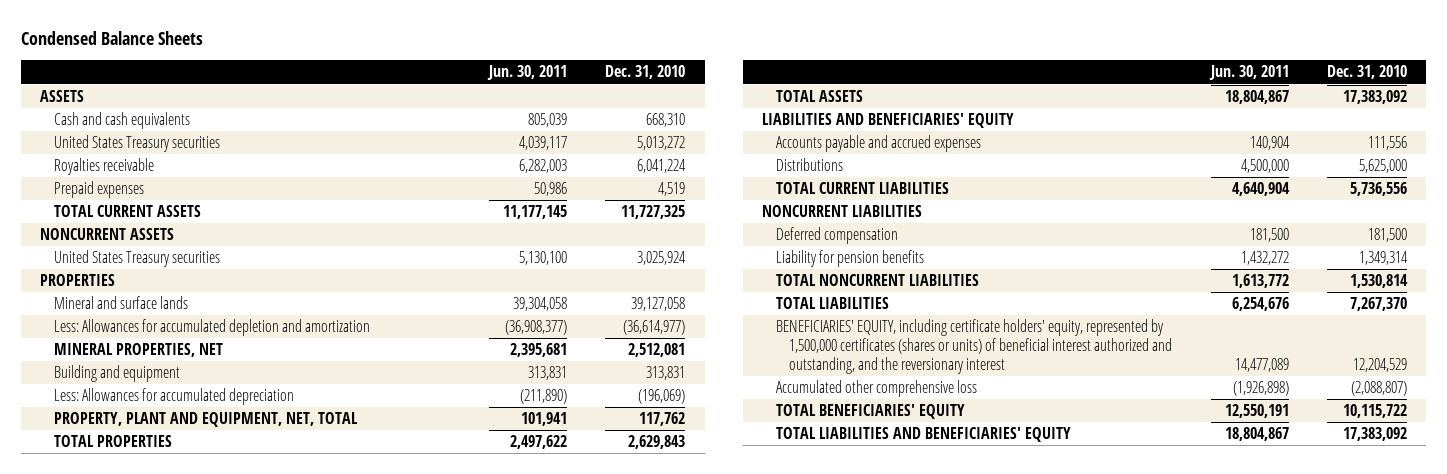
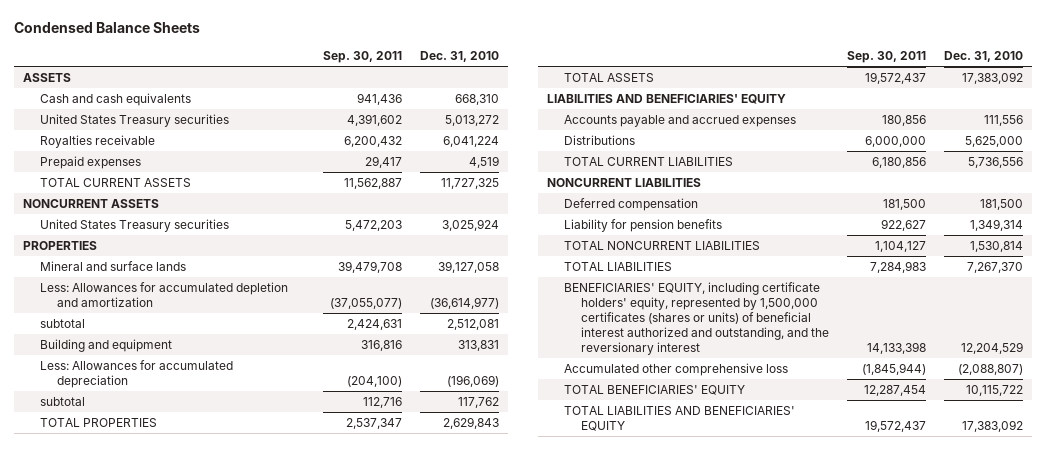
[486,65,567,81] Jun. 30, 2011 -> none
none -> [323,51,403,64] Sep. 30, 2011
[53,343,223,358] MINERAL PROPERTIES, NET -> [40,319,86,329] subtotal
[53,412,358,428] PROPERTY, PLANT AND EQUIPMENT, NET, TOTAL -> [40,397,86,407] subtotal

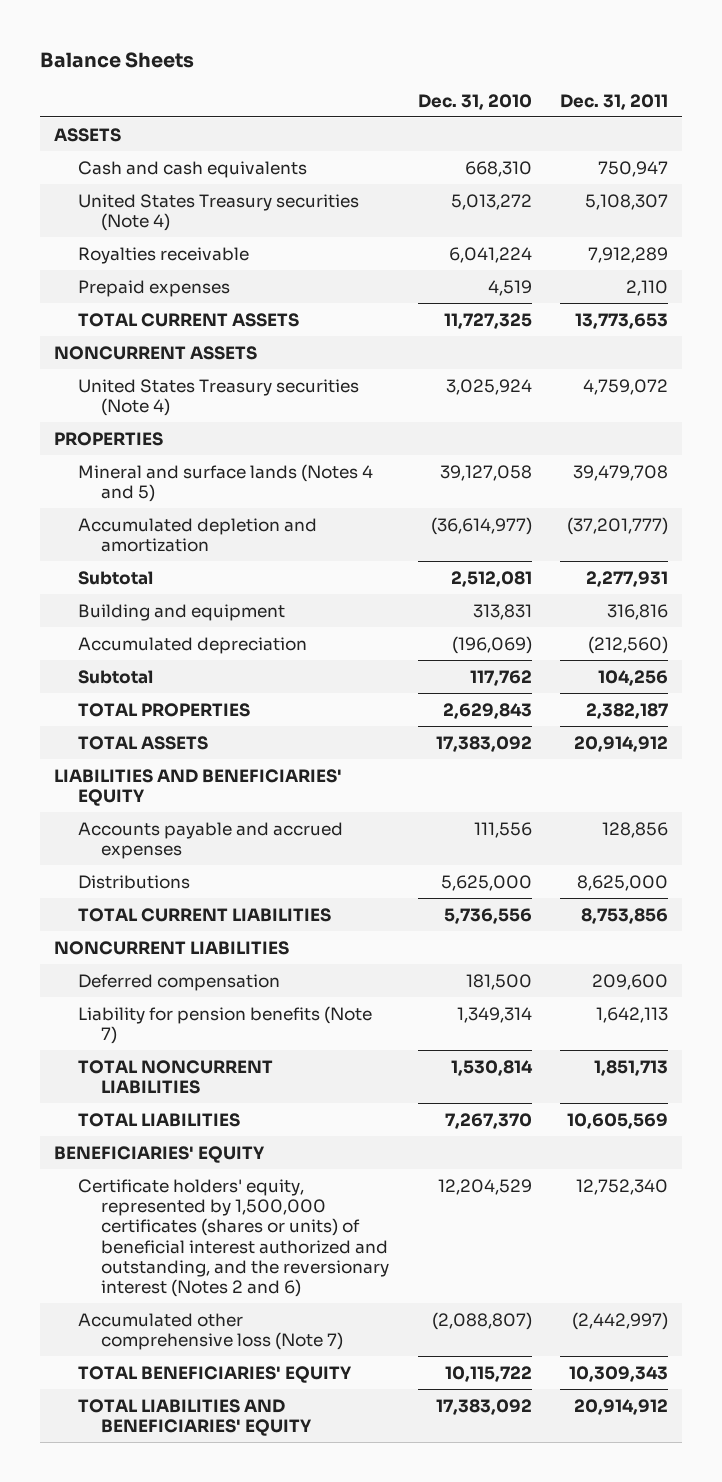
[14,21,201,33] Condensed Balance Sheets -> [40,51,195,68] Balance Sheets
[323,51,403,64] Sep. 30, 2011 -> none
none -> [559,93,668,110] Dec. 31, 2011
[40,114,230,128] United States Treasury securities -> [77,193,359,232] United States Treasury securities (Note 4)
[40,219,230,233] United States Treasury securities -> [77,378,359,417] United States Treasury securities (Note 4)
[40,261,187,272] Mineral and surface lands -> [77,463,373,503] Mineral and surface lands (Notes 4 and 5)
[40,282,289,308] Less: Allowances for accumulated depletion and amortization -> [77,517,317,553] Accumulated depletion and amortization
[40,319,86,329] subtotal -> [77,570,153,585] Subtotal
[40,360,234,389] Less: Allowances for accumulated depreciation -> [77,636,307,654] Accumulated depreciation
[40,397,86,407] subtotal -> [77,669,153,684] Subtotal
[563,219,722,233] Liability for pension benefits -> [77,1005,372,1045] Liability for pension benefits (Note 7)
none -> [54,1145,266,1163] BENEFICIARIES' EQUITY
[563,282,830,355] BENEFICIARIES' EQUITY, including certificate holders' equity, represented by 1,500,000 certificates (shares or units) of beneficial interest authorized and outstanding, and the reversionary interest -> [77,1178,390,1297] Certificate holders' equity, represented by 1,500,000 certificates (shares or units) of beneficial interest authorized and outstanding, and the reversionary interest (Notes 2 and 6)
[563,363,788,377] Accumulated other comprehensive loss -> [77,1312,344,1351] Accumulated other comprehensive loss (Note 7)

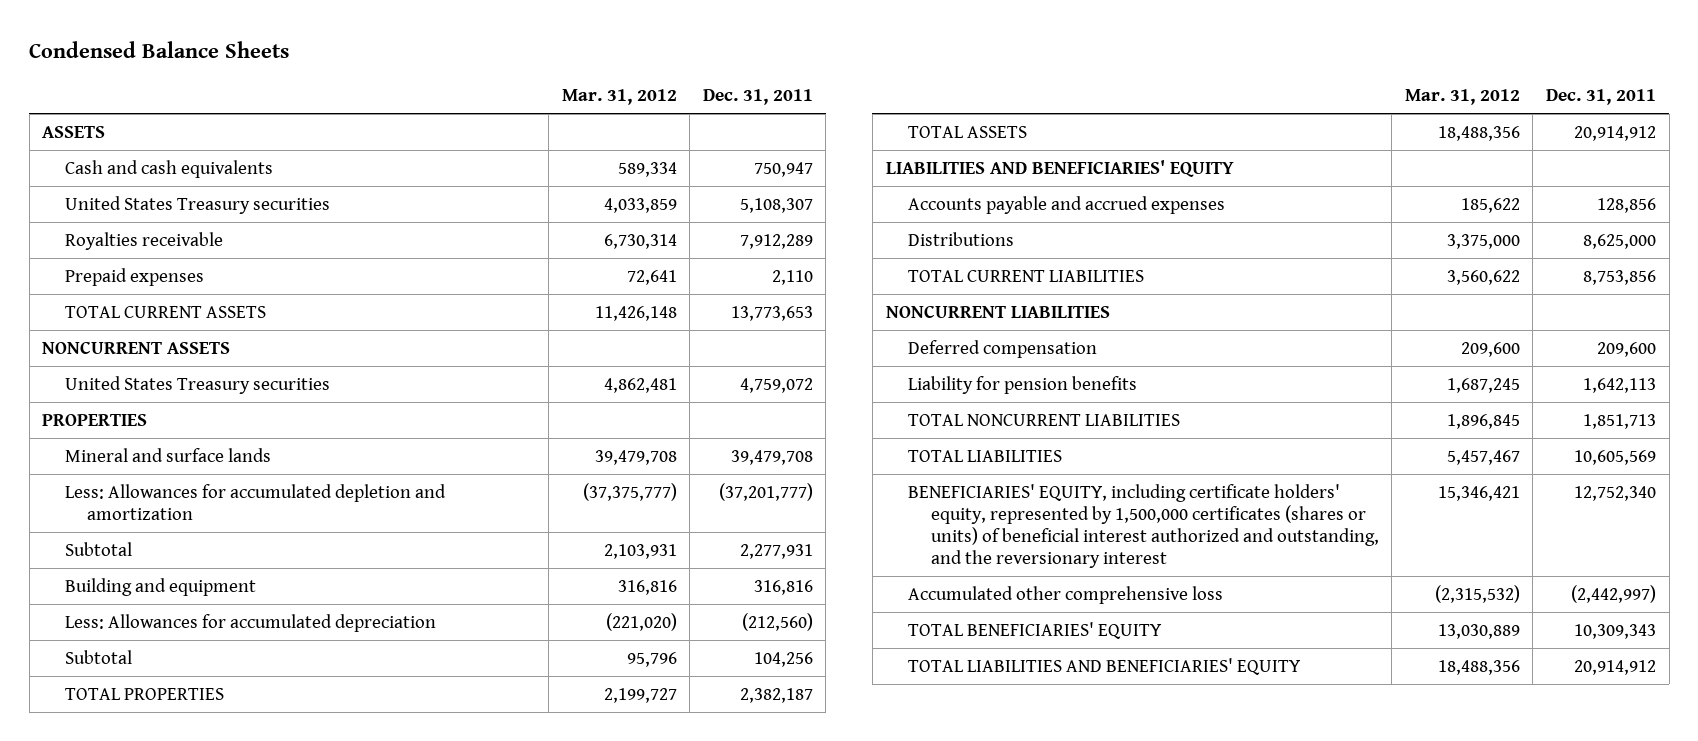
[40,51,195,68] Balance Sheets -> [29,41,290,59] Condensed Balance Sheets
[417,93,532,110] Dec. 31, 2010 -> none
none -> [561,88,677,105] Mar. 31, 2012
[77,193,359,232] United States Treasury securities (Note 4) -> [64,195,330,214] United States Treasury securities
[77,378,359,417] United States Treasury securities (Note 4) -> [64,375,330,394] United States Treasury securities
[77,463,373,503] Mineral and surface lands (Notes 4 and 5) -> [64,447,271,462] Mineral and surface lands
[77,517,317,553] Accumulated depletion and amortization -> [64,483,446,520] Less: Allowances for accumulated depletion and amortization
[77,636,307,654] Accumulated depreciation -> [64,613,436,632] Less: Allowances for accumulated depreciation
[77,1005,372,1045] Liability for pension benefits (Note 7) -> [908,375,1138,394] Liability for pension benefits
[54,1145,266,1163] BENEFICIARIES' EQUITY -> none
[77,1178,390,1297] Certificate holders' equity, represented by 1,500,000 certificates (shares or units) of beneficial interest authorized and outstanding, and the reversionary interest (Notes 2 and 6) -> [908,483,1379,568] BENEFICIARIES' EQUITY, including certificate holders' equity, represented by 1,500,000 certificates (shares or units) of beneficial interest authorized and outstanding, and the reversionary interest
[77,1312,344,1351] Accumulated other comprehensive loss (Note 7) -> [908,585,1224,604] Accumulated other comprehensive loss

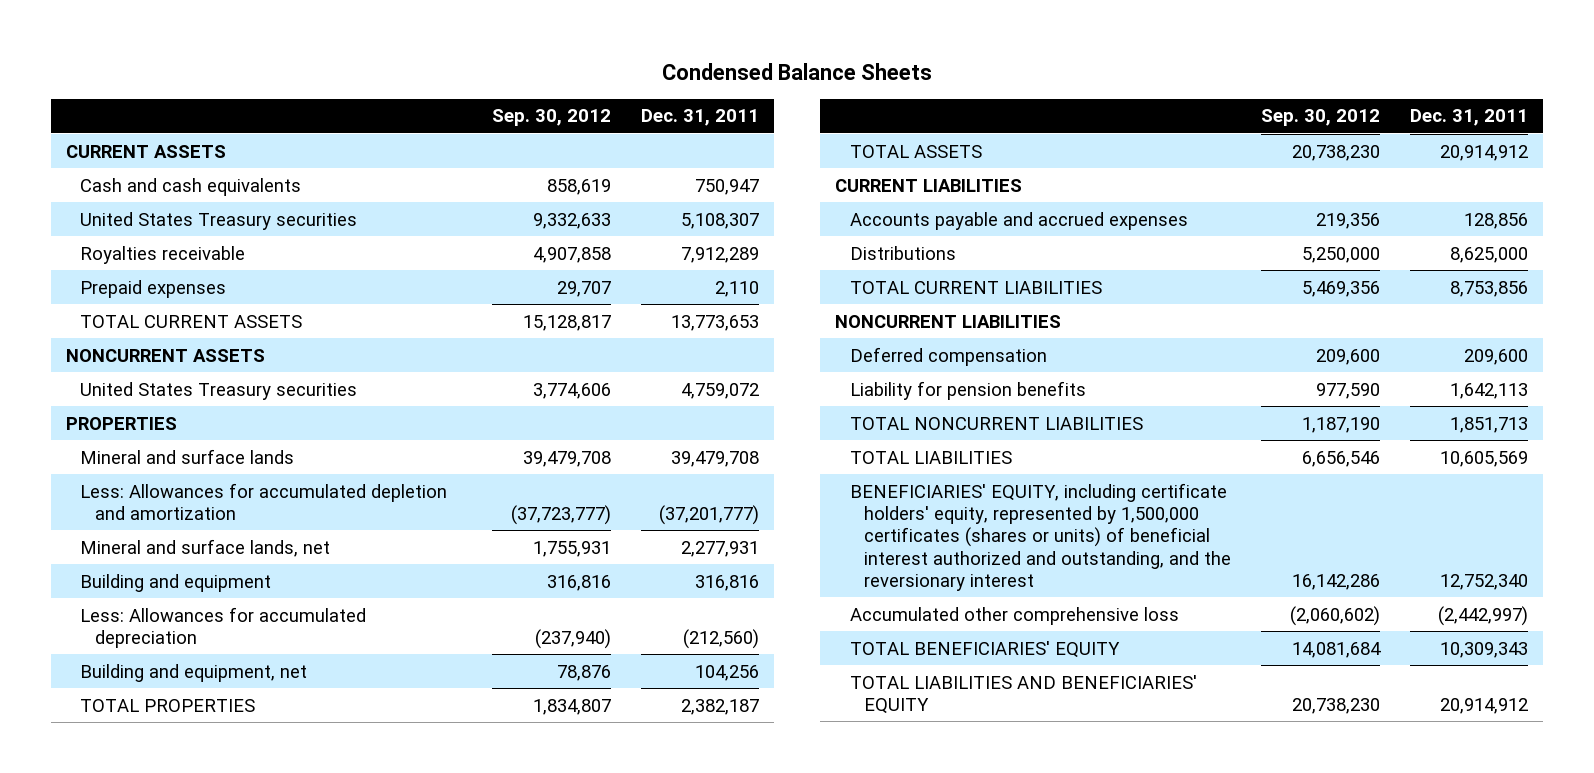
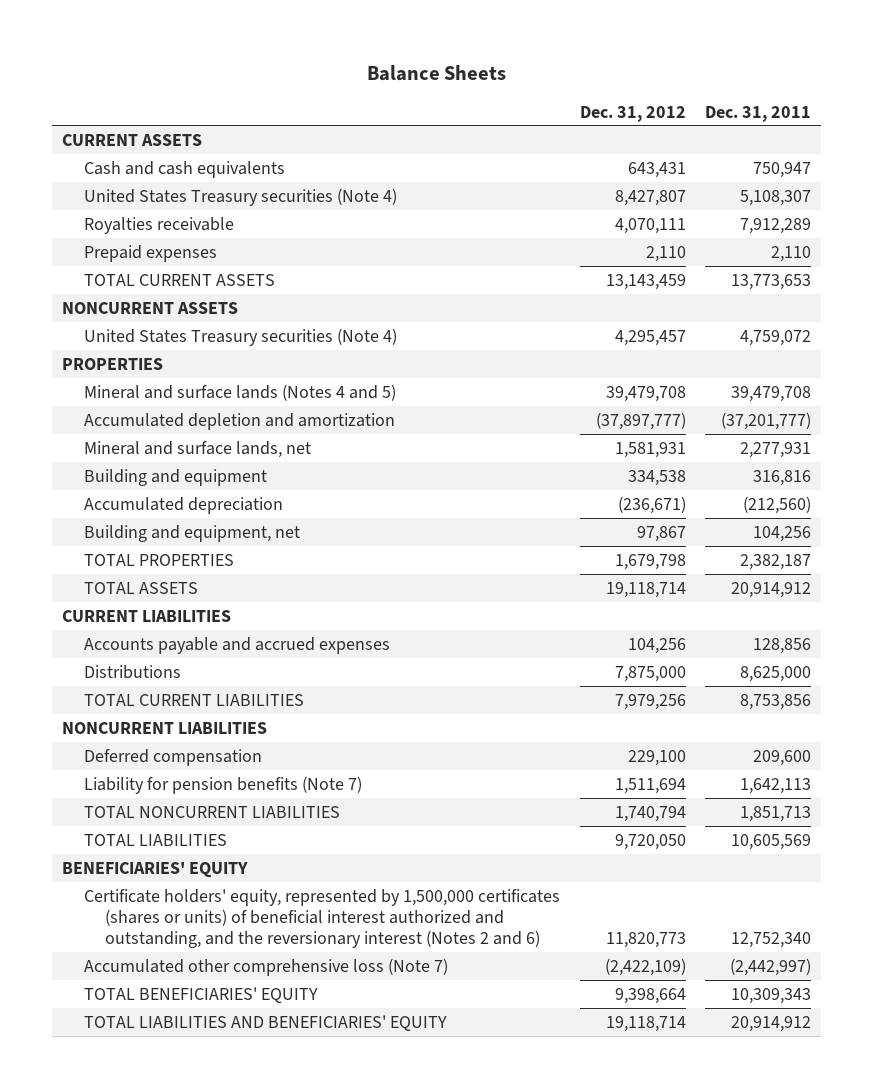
[662,63,933,81] Condensed Balance Sheets -> [366,65,506,82] Balance Sheets
[491,109,611,127] Sep. 30, 2012 -> none
none -> [579,105,686,122] Dec. 31, 2012
[80,211,358,230] United States Treasury securities -> [83,187,397,206] United States Treasury securities (Note 4)
[80,381,358,400] United States Treasury securities -> [83,327,397,346] United States Treasury securities (Note 4)
[80,448,295,464] Mineral and surface lands -> [83,383,396,401] Mineral and surface lands (Notes 4 and 5)
[80,482,448,520] Less: Allowances for accumulated depletion and amortization -> [83,412,395,430] Accumulated depletion and amortization
[80,606,367,648] Less: Allowances for accumulated depreciation -> [83,496,283,514] Accumulated depreciation
[849,380,1086,400] Liability for pension benefits -> [83,775,362,794] Liability for pension benefits (Note 7)
none -> [62,861,249,878] BENEFICIARIES' EQUITY
[849,482,1231,592] BENEFICIARIES' EQUITY, including certificate holders' equity, represented by 1,500,000 certificates (shares or units) of beneficial interest authorized and outstanding, and the reversionary interest -> [83,888,560,949] Certificate holders' equity, represented by 1,500,000 certificates (shares or units) of beneficial interest authorized and outstanding, and the reversionary interest (Notes 2 and 6)
[849,606,1179,625] Accumulated other comprehensive loss -> [83,957,448,976] Accumulated other comprehensive loss (Note 7)

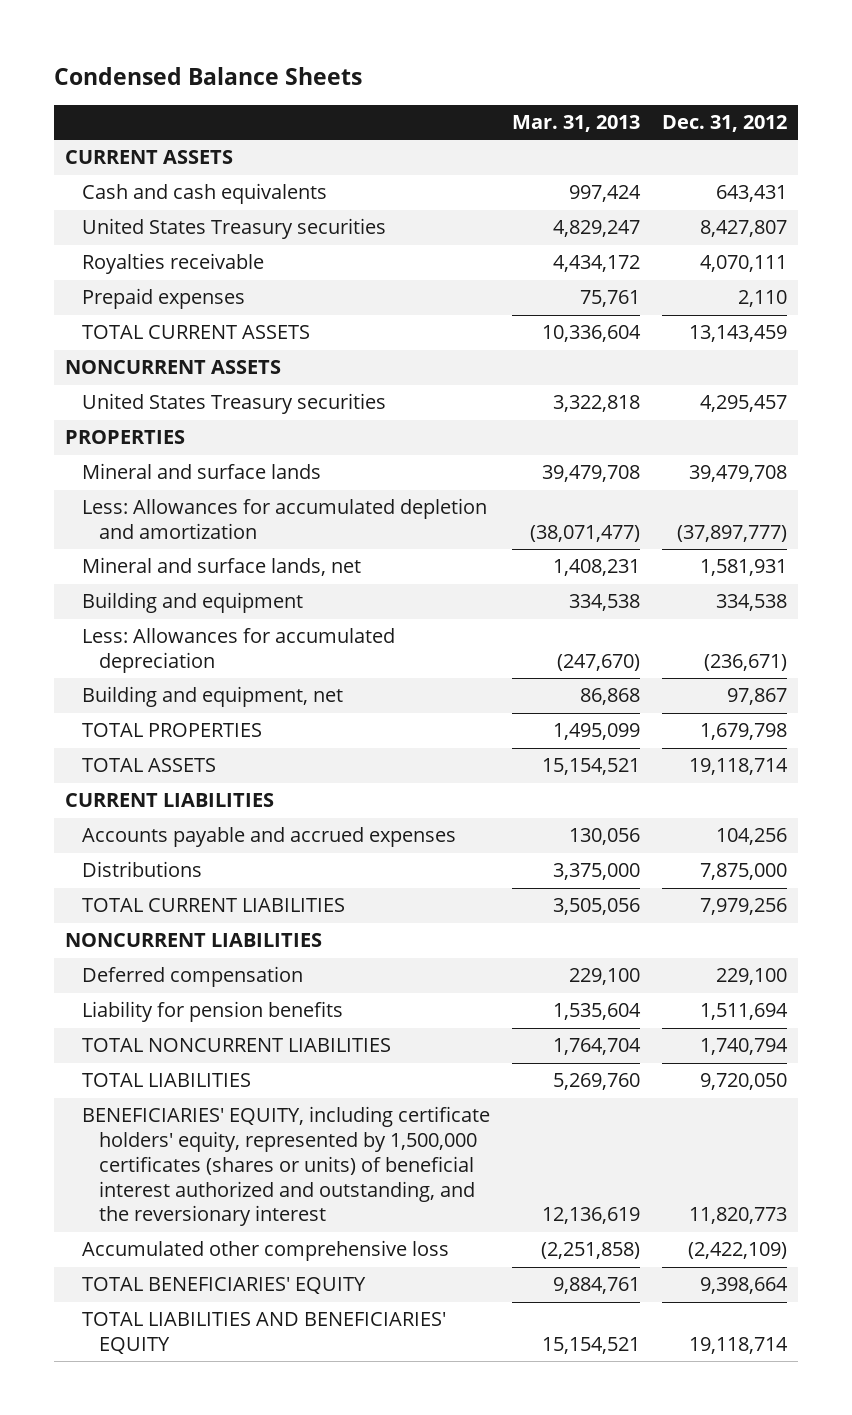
[366,65,506,82] Balance Sheets -> [53,66,362,85] Condensed Balance Sheets
[705,105,812,122] Dec. 31, 2011 -> none
none -> [511,115,640,133] Mar. 31, 2013
[83,187,397,206] United States Treasury securities (Note 4) -> [81,218,386,240] United States Treasury securities
[83,327,397,346] United States Treasury securities (Note 4) -> [81,393,386,415] United States Treasury securities
[83,383,396,401] Mineral and surface lands (Notes 4 and 5) -> [81,463,321,480] Mineral and surface lands
[83,412,395,430] Accumulated depletion and amortization -> [81,498,487,540] Less: Allowances for accumulated depletion and amortization
[83,496,283,514] Accumulated depreciation -> [81,628,395,674] Less: Allowances for accumulated depreciation
[83,775,362,794] Liability for pension benefits (Note 7) -> [81,1001,343,1023] Liability for pension benefits
[62,861,249,878] BENEFICIARIES' EQUITY -> none
[83,888,560,949] Certificate holders' equity, represented by 1,500,000 certificates (shares or units) of beneficial interest authorized and outstanding, and the reversionary interest (Notes 2 and 6) -> [81,1106,490,1227] BENEFICIARIES' EQUITY, including certificate holders' equity, represented by 1,500,000 certificates (shares or units) of beneficial interest authorized and outstanding, and the reversionary interest
[83,957,448,976] Accumulated other comprehensive loss (Note 7) -> [81,1240,449,1262] Accumulated other comprehensive loss

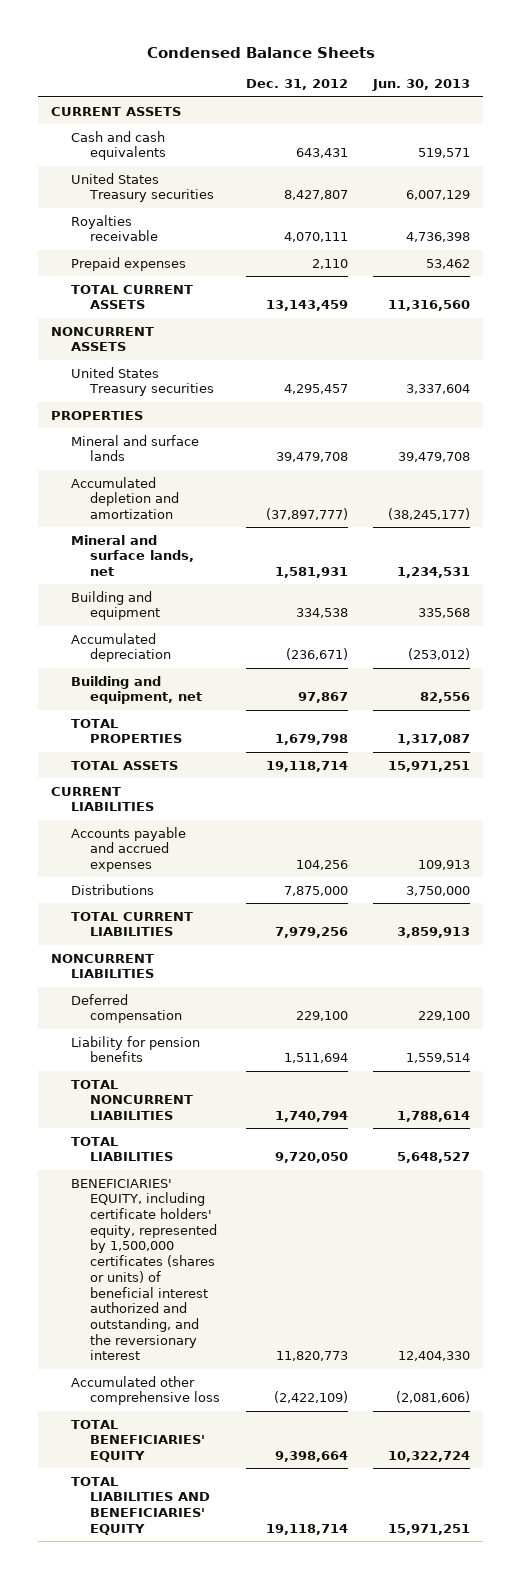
[511,115,640,133] Mar. 31, 2013 -> none
none -> [372,79,471,92] Jun. 30, 2013
[81,498,487,540] Less: Allowances for accumulated depletion and amortization -> [70,476,179,519] Accumulated depletion and amortization
[81,628,395,674] Less: Allowances for accumulated depreciation -> [70,632,171,663] Accumulated depreciation

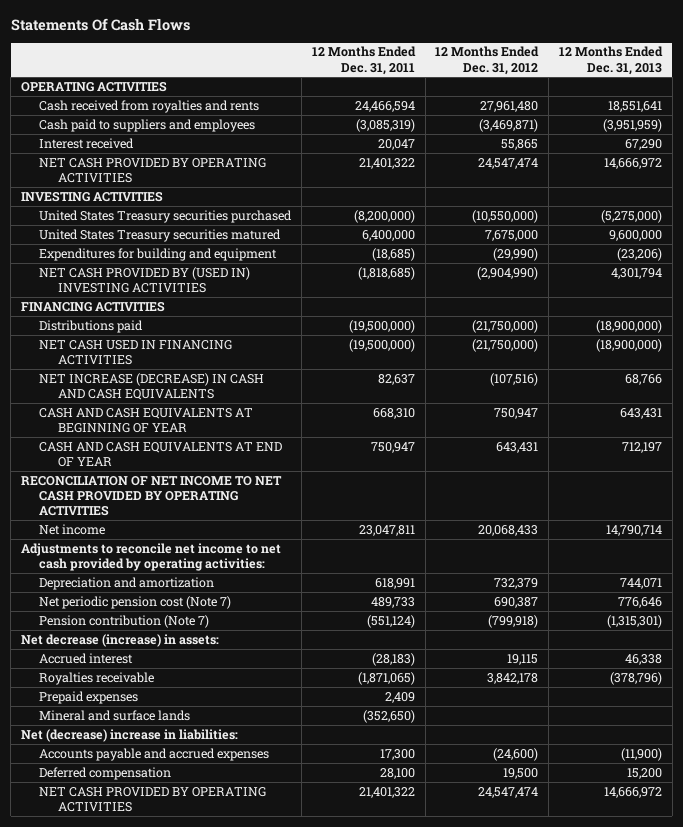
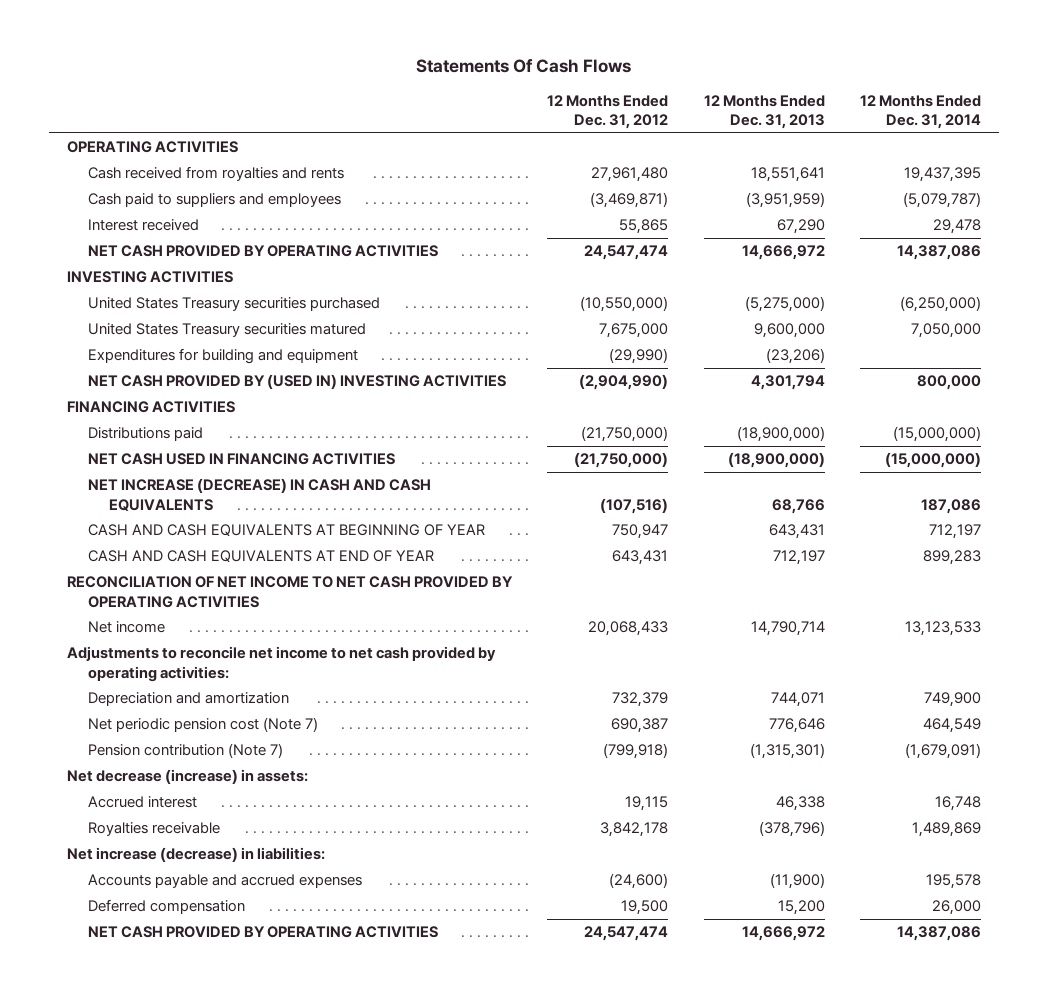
[311,46,416,75] 12 Months Ended Dec. 31, 2011 -> none
none -> [860,94,982,129] 12 Months Ended Dec. 31, 2014
[39,690,139,704] Prepaid expenses -> none
[39,709,191,721] Mineral and surface lands -> none
[20,728,238,742] Net (decrease) increase in liabilities: -> [66,847,325,863] Net increase (decrease) in liabilities:

